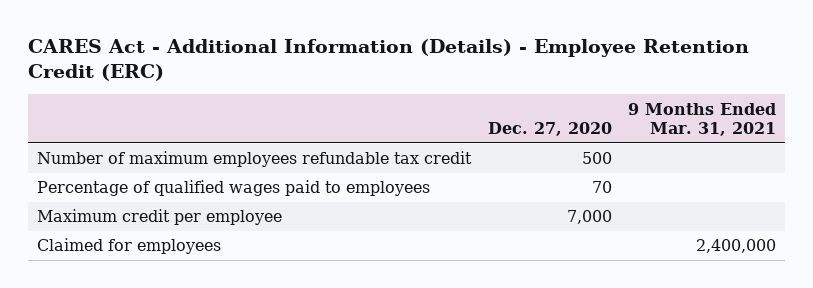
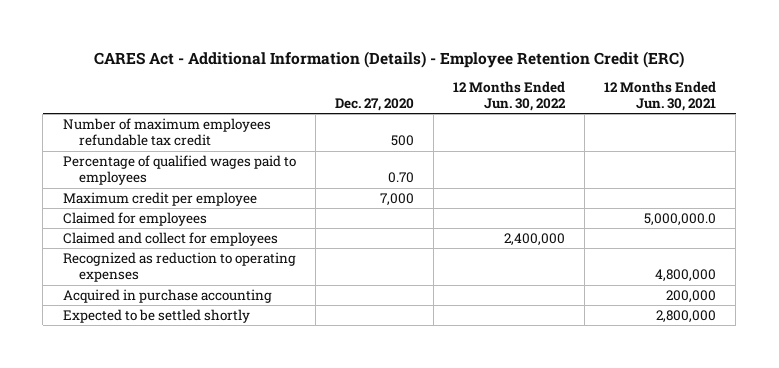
[628,102,777,137] 9 Months Ended Mar. 31, 2021 -> none
none -> [452,80,566,112] 12 Months Ended Jun. 30, 2022
none -> [604,80,717,112] 12 Months Ended Jun. 30, 2021
[591,181,612,194] 70 -> [387,172,414,184] 0.70
none -> [62,231,278,246] Claimed and collect for employees
none -> [62,251,296,283] Recognized as reduction to operating expenses
none -> [62,288,272,303] Acquired in purchase accounting
none -> [62,308,250,323] Expected to be settled shortly

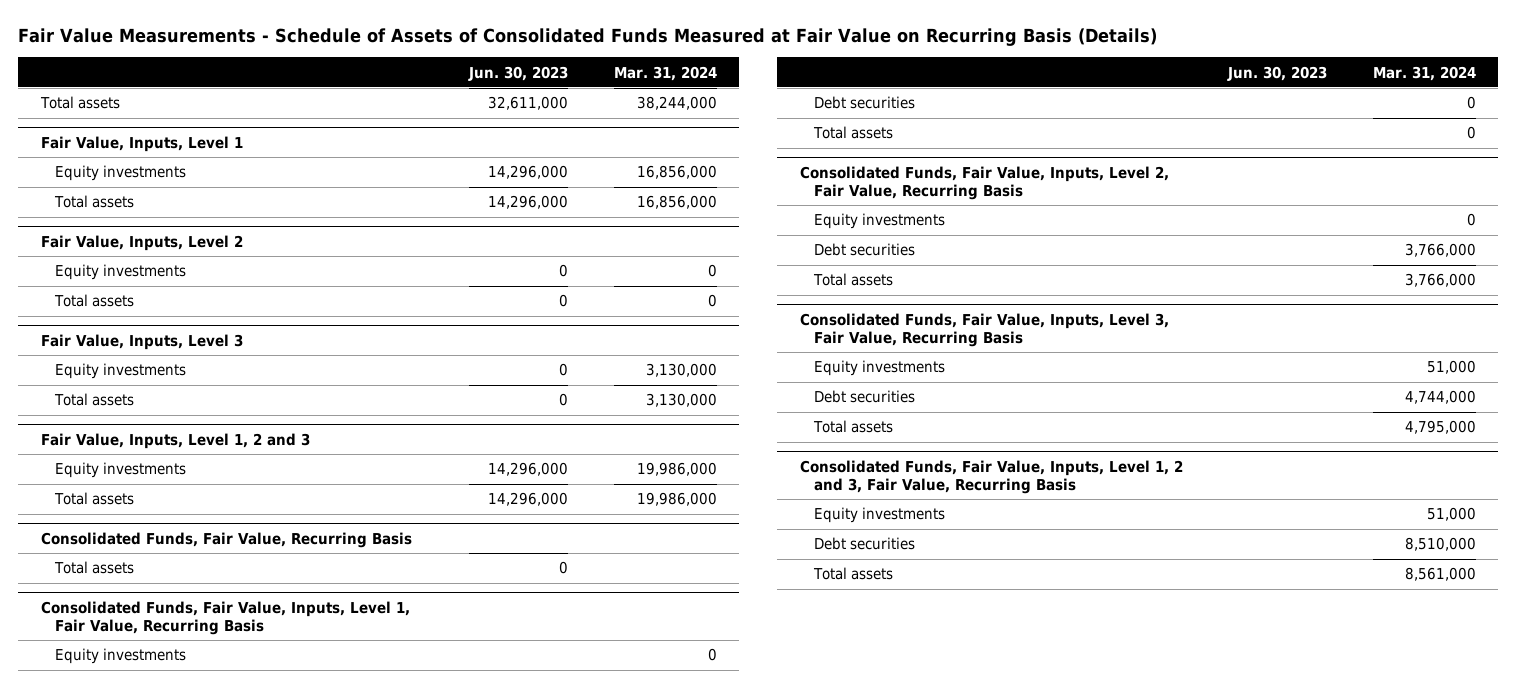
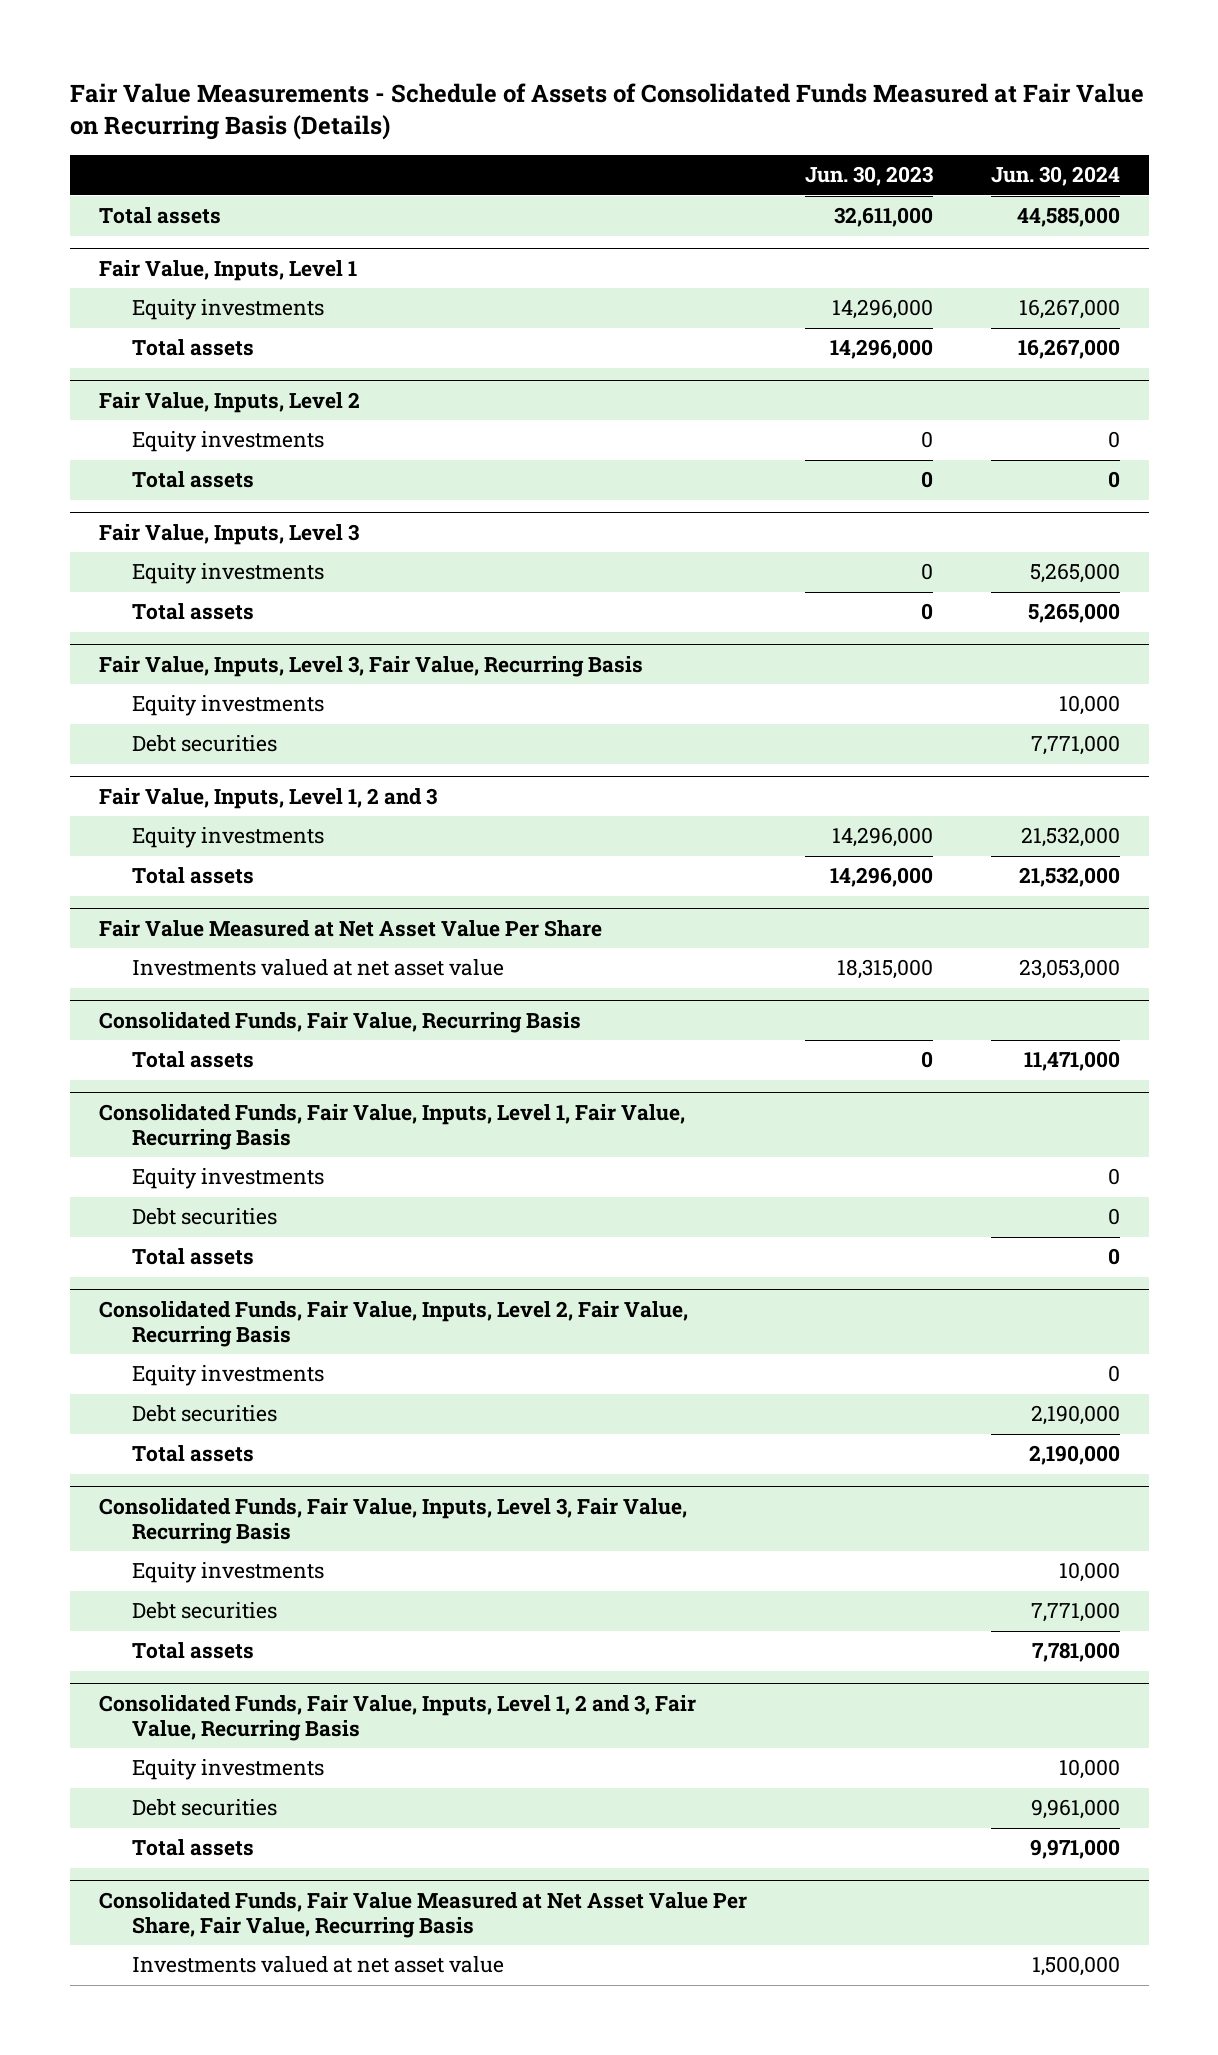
[613,65,717,81] Mar. 31, 2024 -> none
none -> [990,166,1120,187] Jun. 30, 2024
none -> [98,655,643,677] Fair Value, Inputs, Level 3, Fair Value, Recurring Basis
none -> [131,695,324,717] Equity investments
none -> [131,735,277,753] Debt securities
none -> [98,919,602,937] Fair Value Measured at Net Asset Value Per Share
none -> [131,959,504,977] Investments valued at net asset value
none -> [98,1891,747,1939] Consolidated Funds, Fair Value Measured at Net Asset Value Per Share, Fair Value, Recurring Basis
none -> [131,1956,504,1974] Investments valued at net asset value

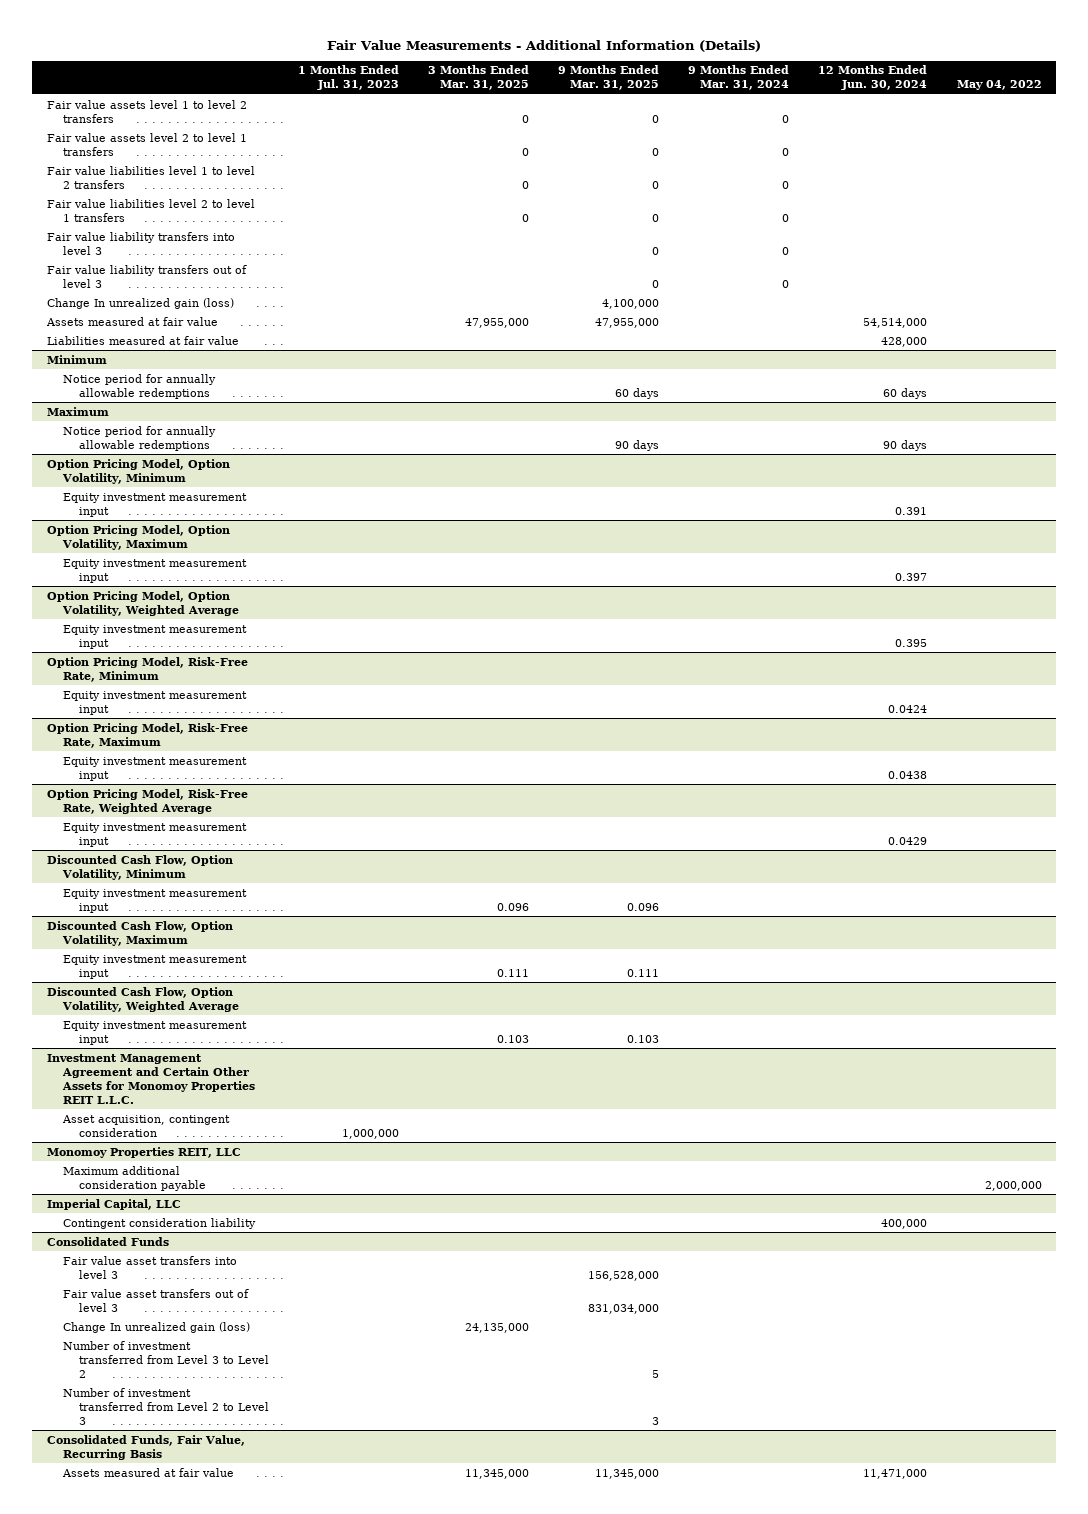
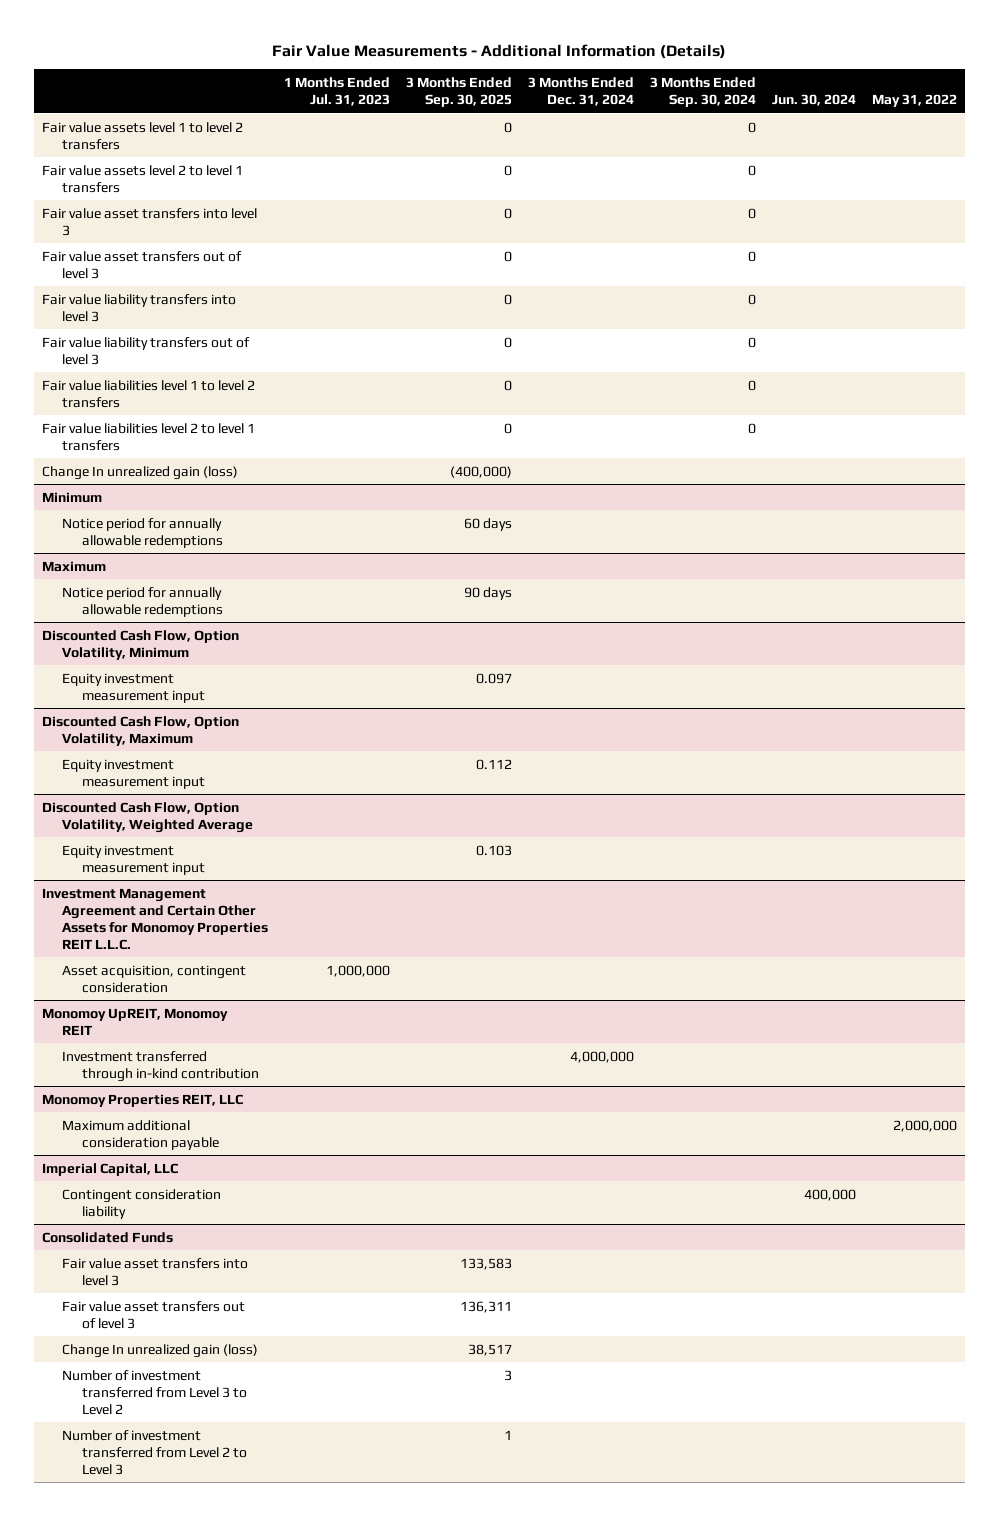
[428,65,530,91] 3 Months Ended Mar. 31, 2025 -> none
[558,65,660,91] 9 Months Ended Mar. 31, 2025 -> none
[688,65,790,91] 9 Months Ended Mar. 31, 2024 -> none
[818,65,928,91] 12 Months Ended Jun. 30, 2024 -> none
[956,80,1042,91] May 04, 2022 -> none
none -> [405,77,512,108] 3 Months Ended Sep. 30, 2025
none -> [527,77,634,107] 3 Months Ended Dec. 31, 2024
none -> [649,77,756,108] 3 Months Ended Sep. 30, 2024
none -> [771,94,856,107] Jun. 30, 2024
none -> [871,94,957,108] May 31, 2022
none -> [42,207,258,236] Fair value asset transfers into level 3
none -> [42,250,243,279] Fair value asset transfers out of level 3
[46,165,255,189] Fair value liabilities level 1 to level 2 transfers -> [42,379,256,408] Fair value liabilities level 1 to level 2 transfers
[46,198,255,222] Fair value liabilities level 2 to level 1 transfers -> [42,422,256,451] Fair value liabilities level 2 to level 1 transfers
[45,316,218,326] Assets measured at fair value -> none
[46,335,239,345] Liabilities measured at fair value -> none
[46,458,230,484] Option Pricing Model, Option Volatility, Minimum -> none
[63,492,248,517] Equity investment measurement input -> none
[46,524,230,550] Option Pricing Model, Option Volatility, Maximum -> none
[63,558,248,583] Equity investment measurement input -> none
[46,590,240,616] Option Pricing Model, Option Volatility, Weighted Average -> none
[63,624,248,649] Equity investment measurement input -> none
[46,656,248,682] Option Pricing Model, Risk-Free Rate, Minimum -> none
[63,690,248,715] Equity investment measurement input -> none
[46,722,248,748] Option Pricing Model, Risk-Free Rate, Maximum -> none
[63,756,248,781] Equity investment measurement input -> none
[46,788,248,814] Option Pricing Model, Risk-Free Rate, Weighted Average -> none
[63,822,248,847] Equity investment measurement input -> none
none -> [42,1007,229,1035] Monomoy UpREIT, Monomoy REIT
none -> [61,1050,259,1082] Investment transferred through in-kind contribution
[46,1434,245,1460] Consolidated Funds, Fair Value, Recurring Basis -> none
[62,1467,235,1477] Assets measured at fair value -> none

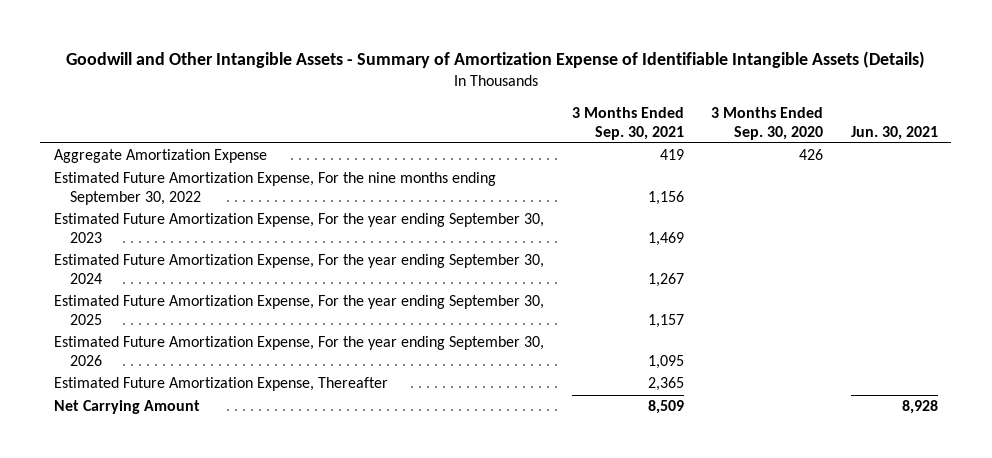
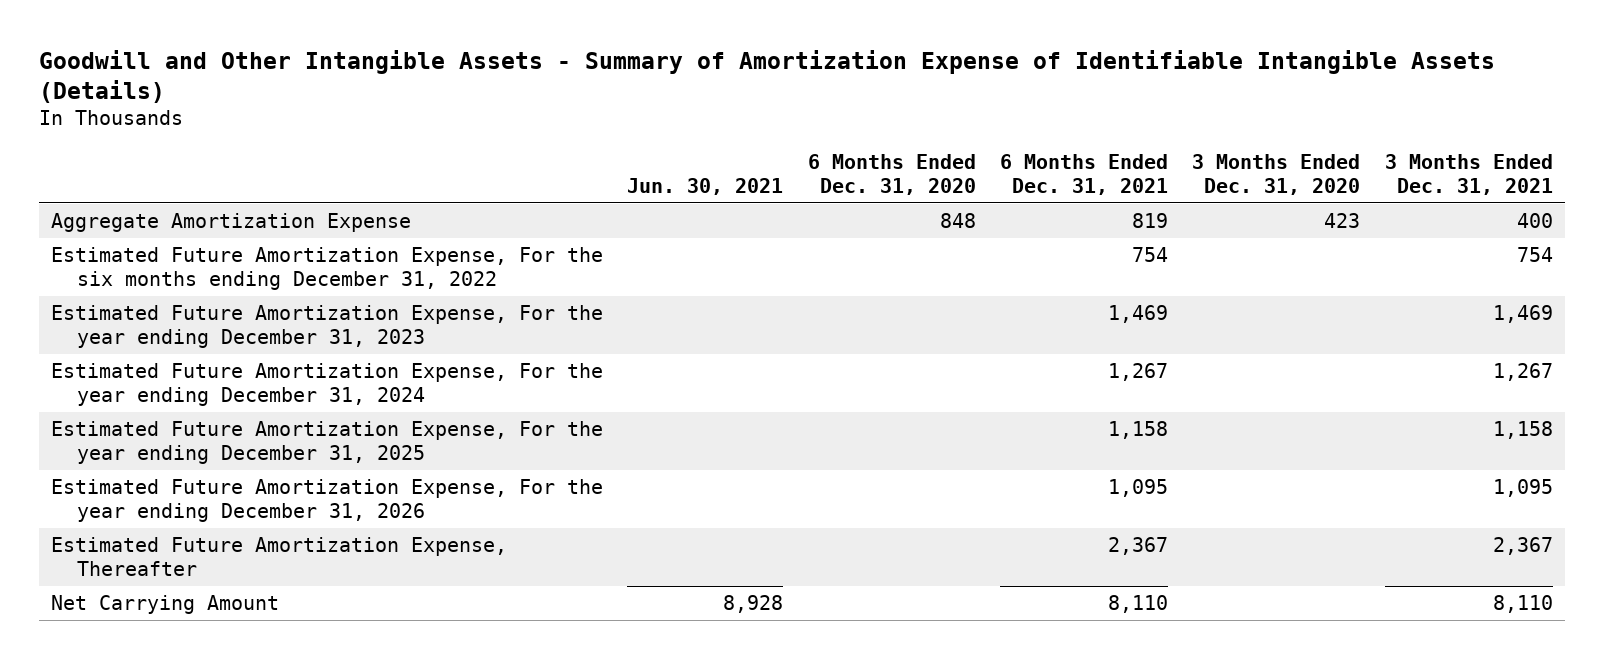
[571,107,684,140] 3 Months Ended Sep. 30, 2021 -> none
[711,107,824,140] 3 Months Ended Sep. 30, 2020 -> none
none -> [807,154,976,195] 6 Months Ended Dec. 31, 2020
none -> [1000,154,1169,195] 6 Months Ended Dec. 31, 2021
none -> [1192,154,1361,195] 3 Months Ended Dec. 31, 2020
none -> [1384,154,1553,195] 3 Months Ended Dec. 31, 2021
[53,172,496,206] Estimated Future Amortization Expense, For the nine months ending September 30, 2022 -> [50,247,603,290] Estimated Future Amortization Expense, For the six months ending December 31, 2022
[53,213,544,244] Estimated Future Amortization Expense, For the year ending September 30, 2023 -> [50,305,603,348] Estimated Future Amortization Expense, For the year ending December 31, 2023
[53,254,544,285] Estimated Future Amortization Expense, For the year ending September 30, 2024 -> [50,363,603,406] Estimated Future Amortization Expense, For the year ending December 31, 2024
[53,295,544,326] Estimated Future Amortization Expense, For the year ending September 30, 2025 -> [50,421,603,464] Estimated Future Amortization Expense, For the year ending December 31, 2025
[53,336,544,367] Estimated Future Amortization Expense, For the year ending September 30, 2026 -> [50,479,603,522] Estimated Future Amortization Expense, For the year ending December 31, 2026

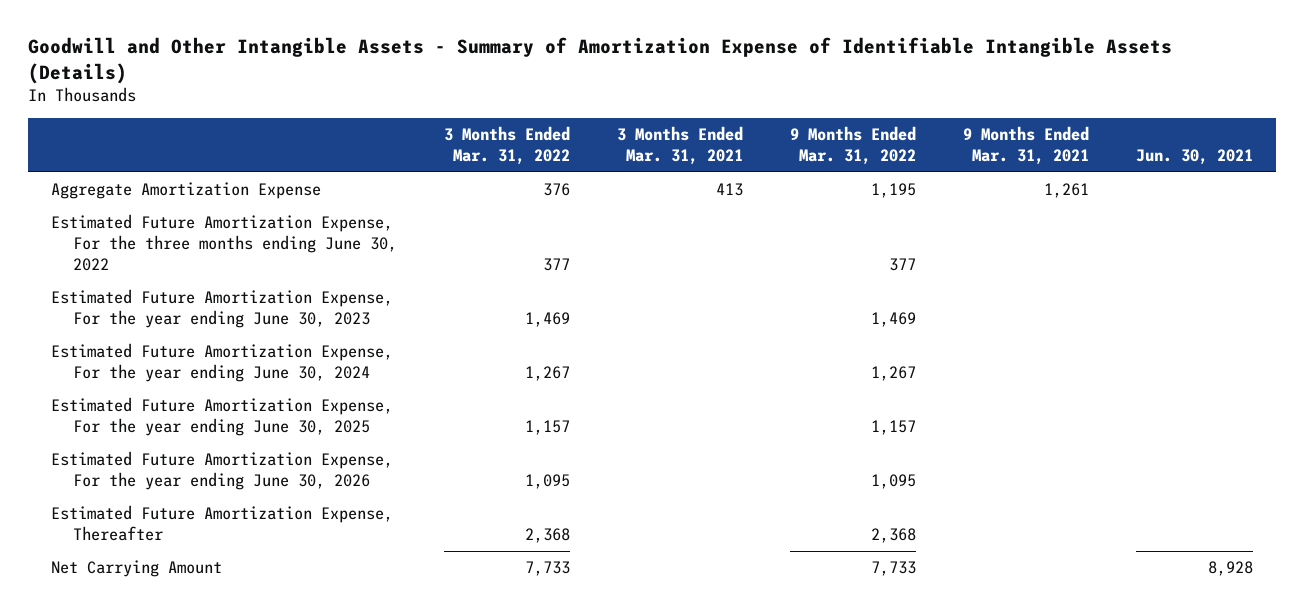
[807,154,976,195] 6 Months Ended Dec. 31, 2020 -> none
[1000,154,1169,195] 6 Months Ended Dec. 31, 2021 -> none
[1192,154,1361,195] 3 Months Ended Dec. 31, 2020 -> none
[1384,154,1553,195] 3 Months Ended Dec. 31, 2021 -> none
none -> [443,126,570,165] 3 Months Ended Mar. 31, 2022
none -> [616,126,743,165] 3 Months Ended Mar. 31, 2021
none -> [789,126,916,165] 9 Months Ended Mar. 31, 2022
none -> [962,126,1089,165] 9 Months Ended Mar. 31, 2021
[50,247,603,290] Estimated Future Amortization Expense, For the six months ending December 31, 2022 -> [51,214,397,272] Estimated Future Amortization Expense, For the three months ending June 30, 2022
[50,305,603,348] Estimated Future Amortization Expense, For the year ending December 31, 2023 -> [51,289,394,329] Estimated Future Amortization Expense, For the year ending June 30, 2023
[50,363,603,406] Estimated Future Amortization Expense, For the year ending December 31, 2024 -> [51,343,394,383] Estimated Future Amortization Expense, For the year ending June 30, 2024
[50,421,603,464] Estimated Future Amortization Expense, For the year ending December 31, 2025 -> [51,397,394,437] Estimated Future Amortization Expense, For the year ending June 30, 2025
[50,479,603,522] Estimated Future Amortization Expense, For the year ending December 31, 2026 -> [51,451,394,491] Estimated Future Amortization Expense, For the year ending June 30, 2026

